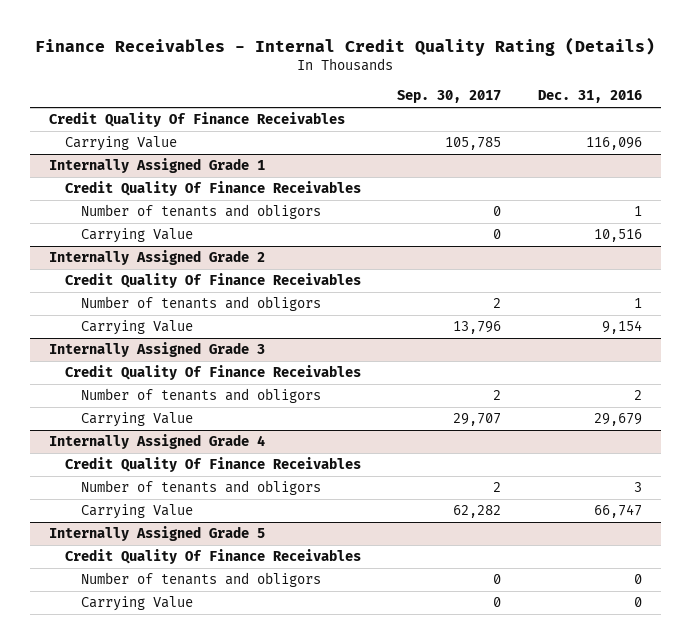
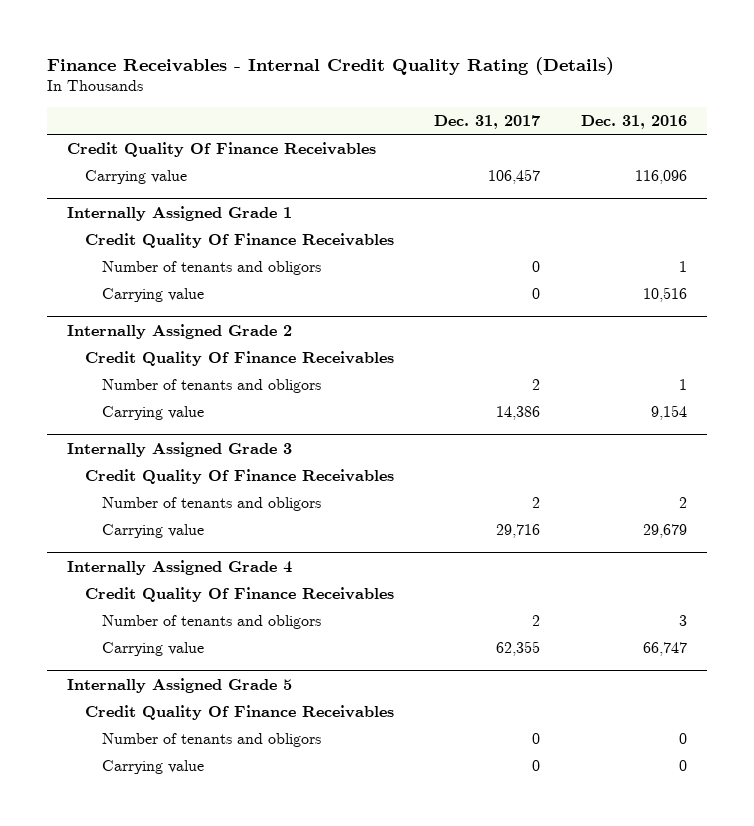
[397,90,502,104] Sep. 30, 2017 -> none
none -> [434,114,541,129] Dec. 31, 2017
[64,136,177,152] Carrying Value -> [84,169,187,184] Carrying value
[80,228,193,244] Carrying Value -> [102,287,205,302] Carrying value
[80,320,193,336] Carrying Value -> [102,405,205,420] Carrying value
[80,412,193,428] Carrying Value -> [102,523,205,538] Carrying value
[80,504,193,520] Carrying Value -> [102,641,205,656] Carrying value
[80,596,193,612] Carrying Value -> [102,759,205,774] Carrying value

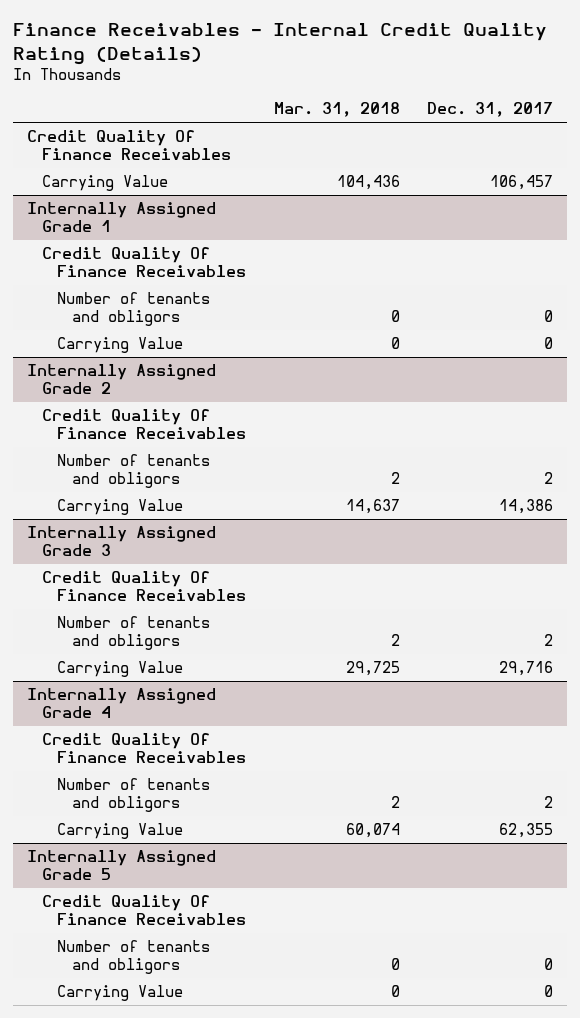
[580,114,687,129] Dec. 31, 2016 -> none
none -> [273,102,400,118] Mar. 31, 2018
[84,169,187,184] Carrying value -> [41,175,168,192] Carrying Value
[102,287,205,302] Carrying value -> [56,337,183,354] Carrying Value
[102,405,205,420] Carrying value -> [56,499,183,516] Carrying Value
[102,523,205,538] Carrying value -> [56,661,183,678] Carrying Value
[102,641,205,656] Carrying value -> [56,823,183,840] Carrying Value
[102,759,205,774] Carrying value -> [56,985,183,1002] Carrying Value

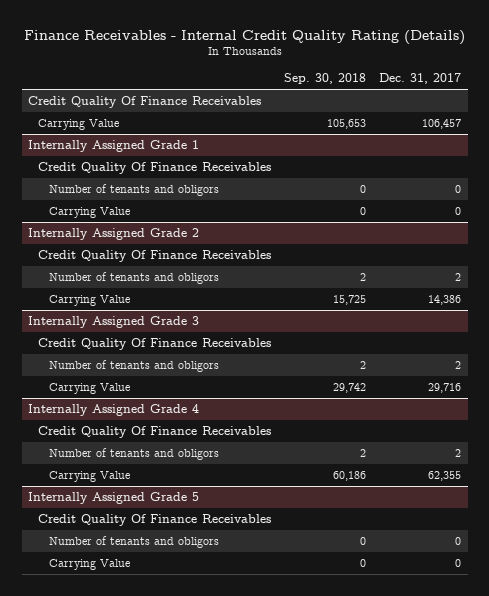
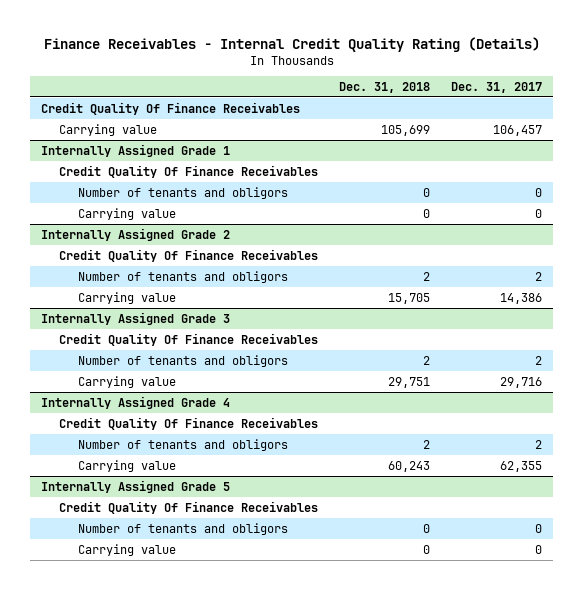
[284,73,367,85] Sep. 30, 2018 -> none
none -> [339,81,431,93] Dec. 31, 2018
[38,119,120,131] Carrying Value -> [59,123,158,136] Carrying value
[48,207,130,219] Carrying Value -> [77,207,176,220] Carrying value
[48,295,130,307] Carrying Value -> [77,291,176,304] Carrying value
[48,383,130,395] Carrying Value -> [77,375,176,388] Carrying value
[48,471,130,483] Carrying Value -> [77,459,176,472] Carrying value
[48,559,130,571] Carrying Value -> [77,543,176,556] Carrying value

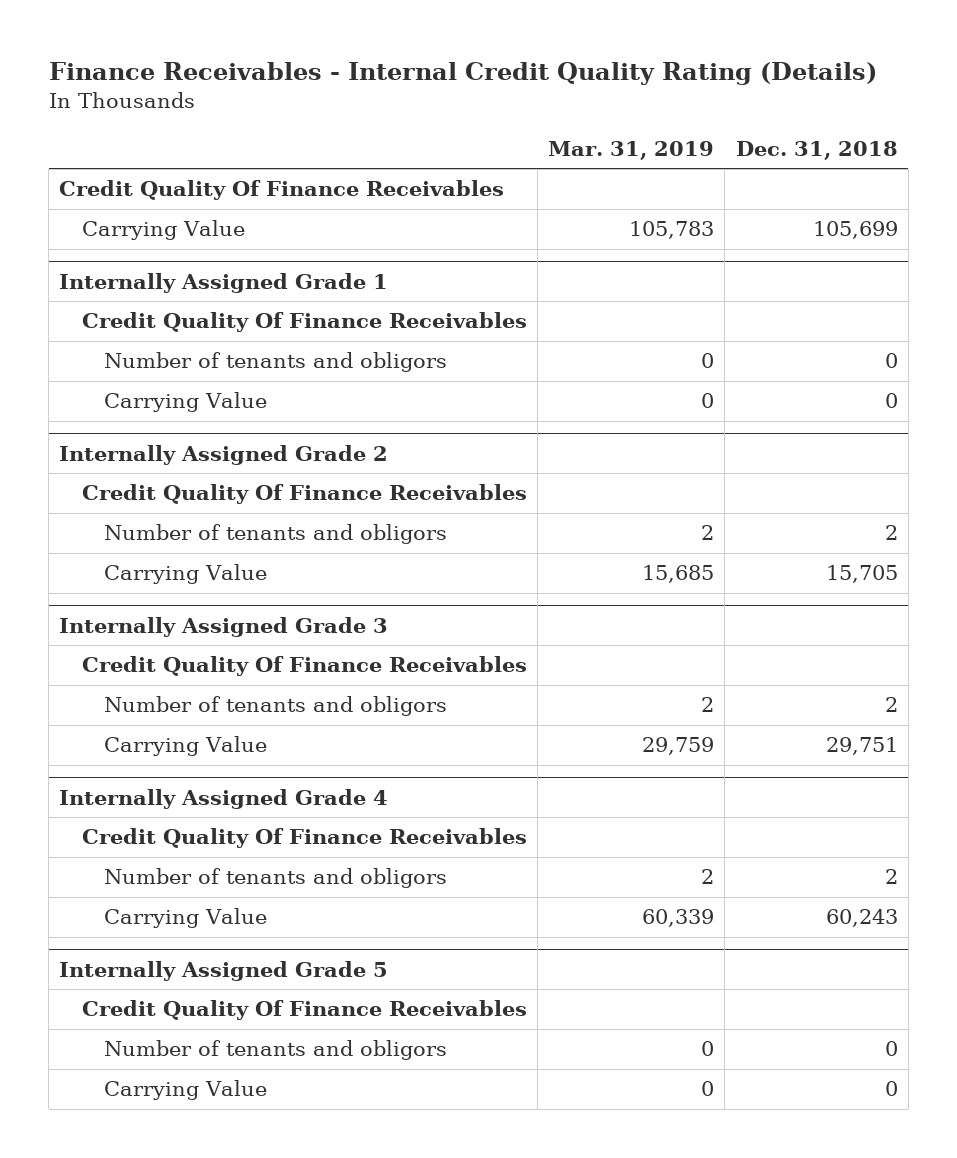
[451,81,543,93] Dec. 31, 2017 -> none
none -> [548,140,715,160] Mar. 31, 2019
[59,123,158,136] Carrying value -> [81,220,245,241] Carrying Value
[77,207,176,220] Carrying value -> [103,392,267,413] Carrying Value
[77,291,176,304] Carrying value -> [103,564,267,585] Carrying Value
[77,375,176,388] Carrying value -> [103,736,267,757] Carrying Value
[77,459,176,472] Carrying value -> [103,908,267,929] Carrying Value
[77,543,176,556] Carrying value -> [103,1080,267,1101] Carrying Value

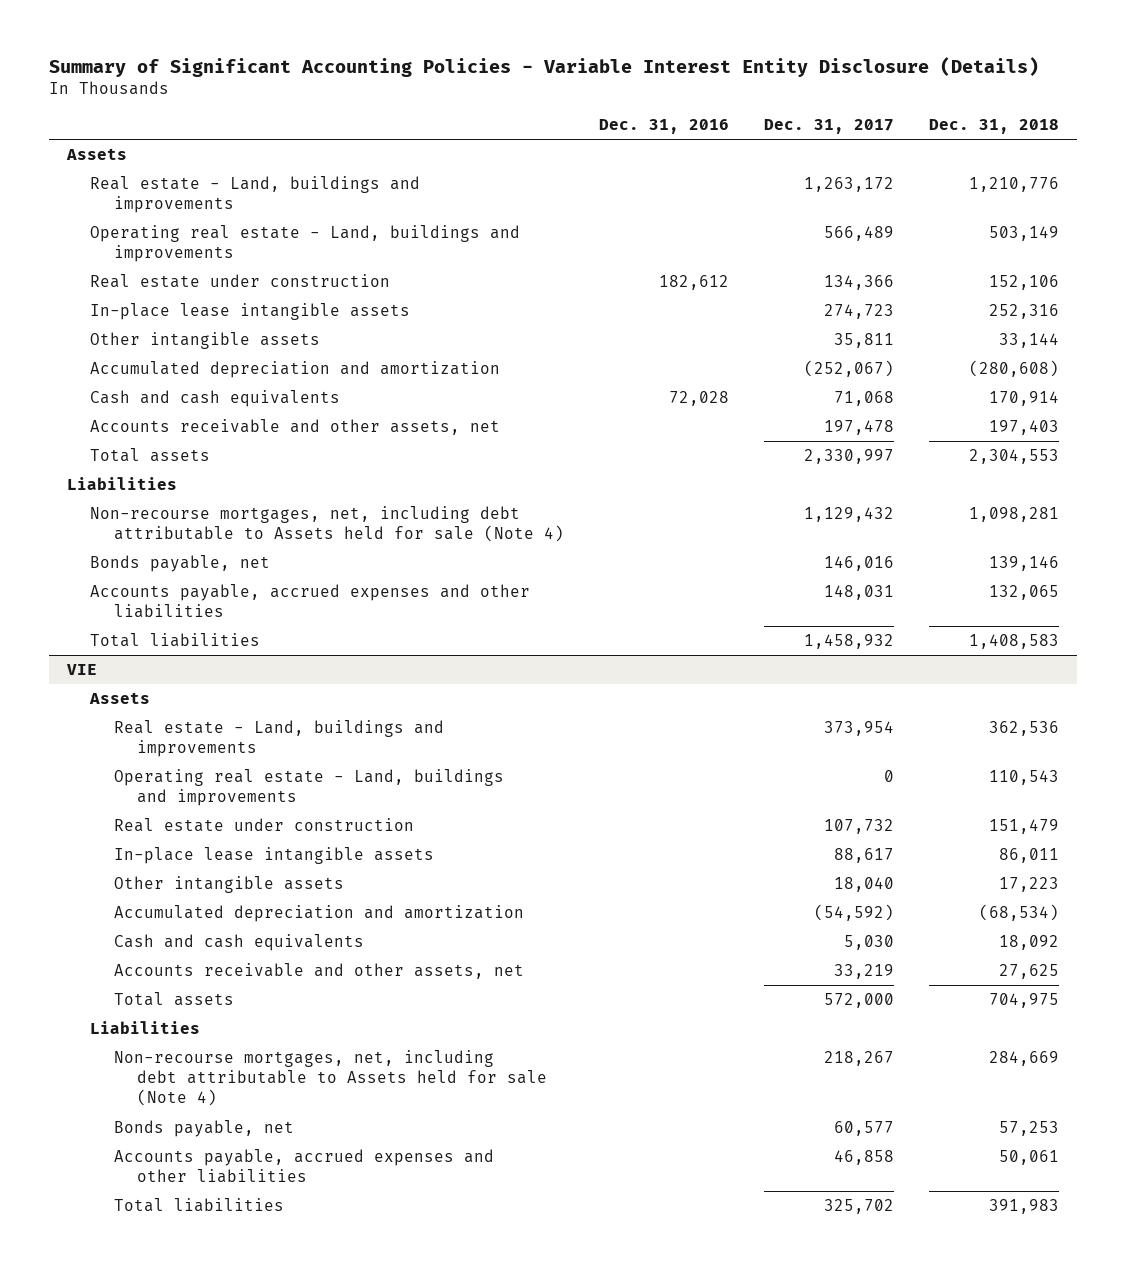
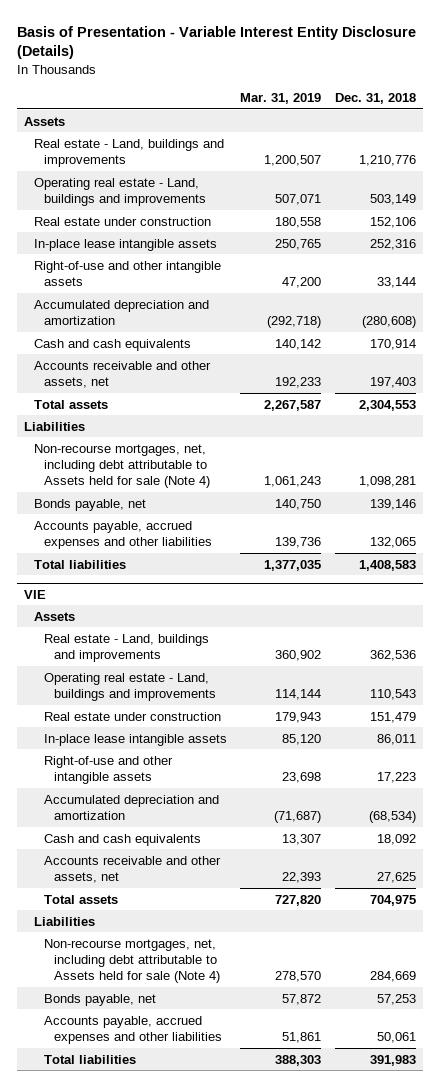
[49,57,1040,78] Summary of Significant Accounting Policies - Variable Interest Entity Disclosure (Details) -> [16,25,416,60] Basis of Presentation - Variable Interest Entity Disclosure (Details)
[598,118,729,134] Dec. 31, 2016 -> none
[764,118,895,134] Dec. 31, 2017 -> none
none -> [240,93,322,105] Mar. 31, 2019
[90,332,321,350] Other intangible assets -> [33,260,221,286] Right-of-use and other intangible assets
[113,876,344,894] Other intangible assets -> [43,755,173,784] Right-of-use and other intangible assets

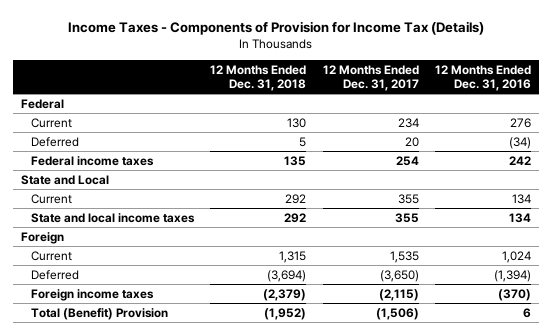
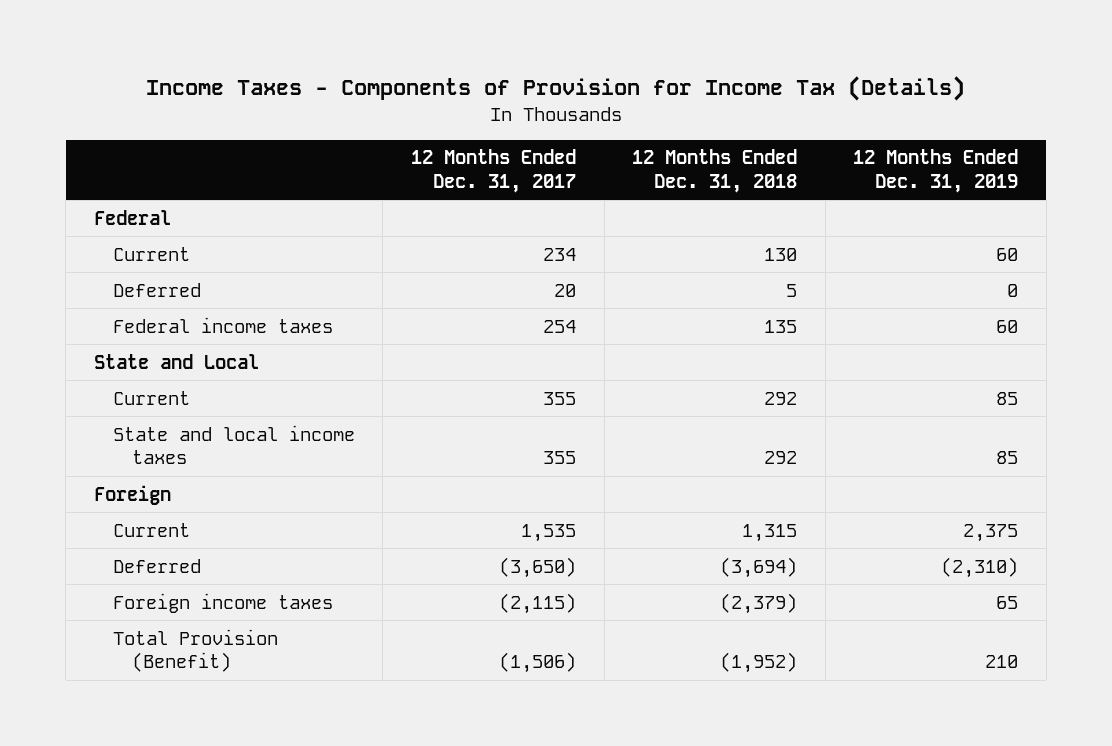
[434,64,531,91] 12 Months Ended Dec. 31, 2016 -> none
none -> [853,149,1019,193] 12 Months Ended Dec. 31, 2019
[31,307,169,320] Total (Benefit) Provision -> [112,628,278,673] Total Provision (Benefit)

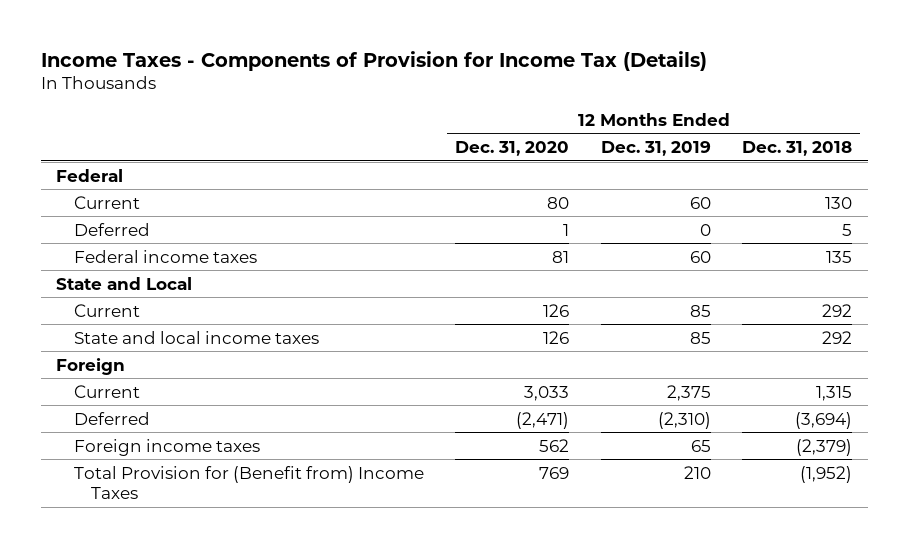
[411,149,577,193] 12 Months Ended Dec. 31, 2017 -> none
none -> [455,141,570,157] Dec. 31, 2020
[112,628,278,673] Total Provision (Benefit) -> [73,465,424,499] Total Provision for (Benefit from) Income Taxes

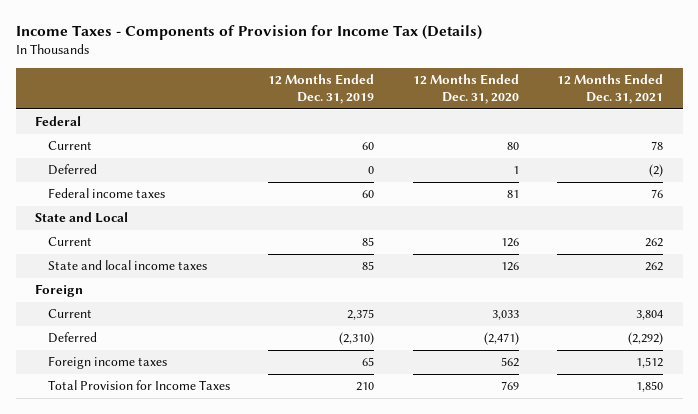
[742,141,853,157] Dec. 31, 2018 -> none
none -> [557,74,664,105] 12 Months Ended Dec. 31, 2021
[73,465,424,499] Total Provision for (Benefit from) Income Taxes -> [47,380,230,391] Total Provision for Income Taxes

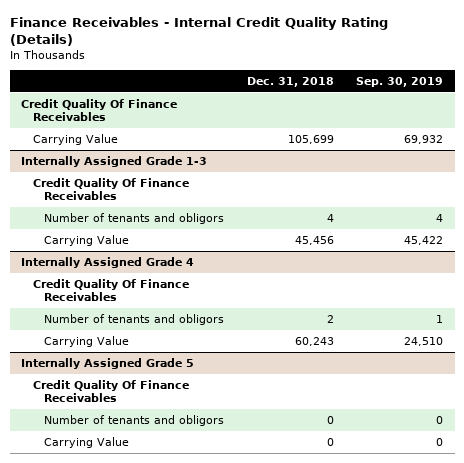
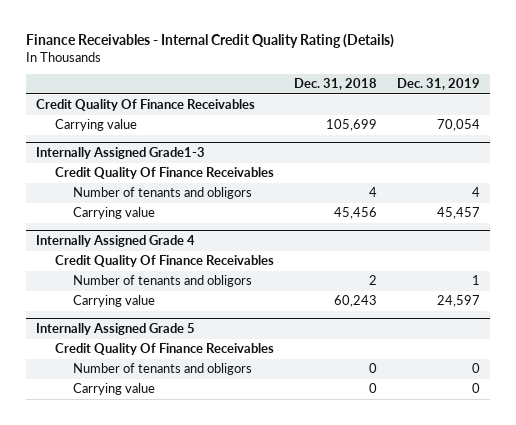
[356,77,444,88] Sep. 30, 2019 -> none
none -> [397,78,481,91] Dec. 31, 2019
[32,133,118,145] Carrying Value -> [54,119,137,132] Carrying value
[20,155,207,167] Internally Assigned Grade 1-3 -> [36,147,206,160] Internally Assigned Grade1-3
[44,234,130,246] Carrying Value -> [73,207,156,220] Carrying value
[44,335,130,347] Carrying Value -> [73,295,156,308] Carrying value
[44,436,130,448] Carrying Value -> [73,383,156,396] Carrying value

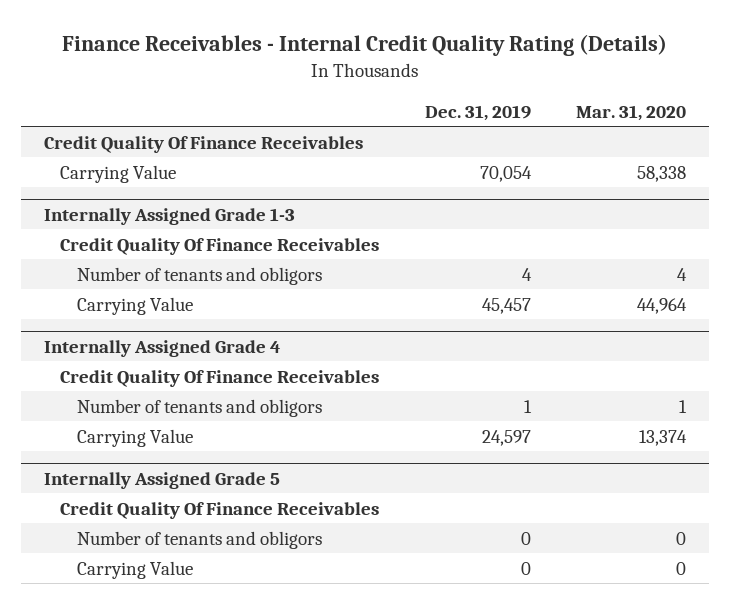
[293,78,377,91] Dec. 31, 2018 -> none
none -> [575,104,686,121] Mar. 31, 2020
[54,119,137,132] Carrying value -> [60,164,177,183] Carrying Value
[36,147,206,160] Internally Assigned Grade1-3 -> [43,207,295,225] Internally Assigned Grade 1-3
[73,207,156,220] Carrying value -> [77,296,194,315] Carrying Value
[73,295,156,308] Carrying value -> [77,428,194,447] Carrying Value
[73,383,156,396] Carrying value -> [77,560,194,579] Carrying Value

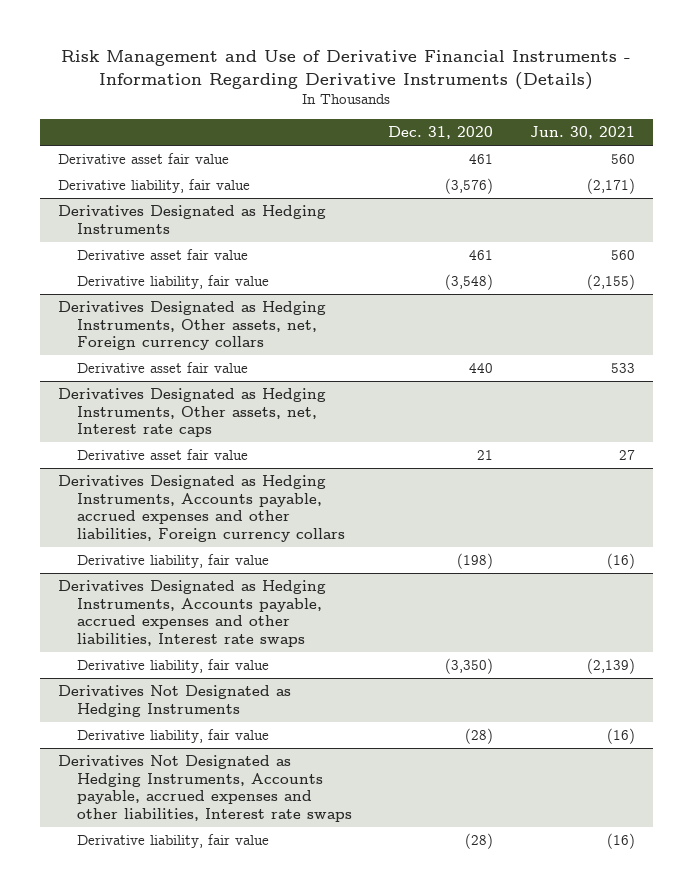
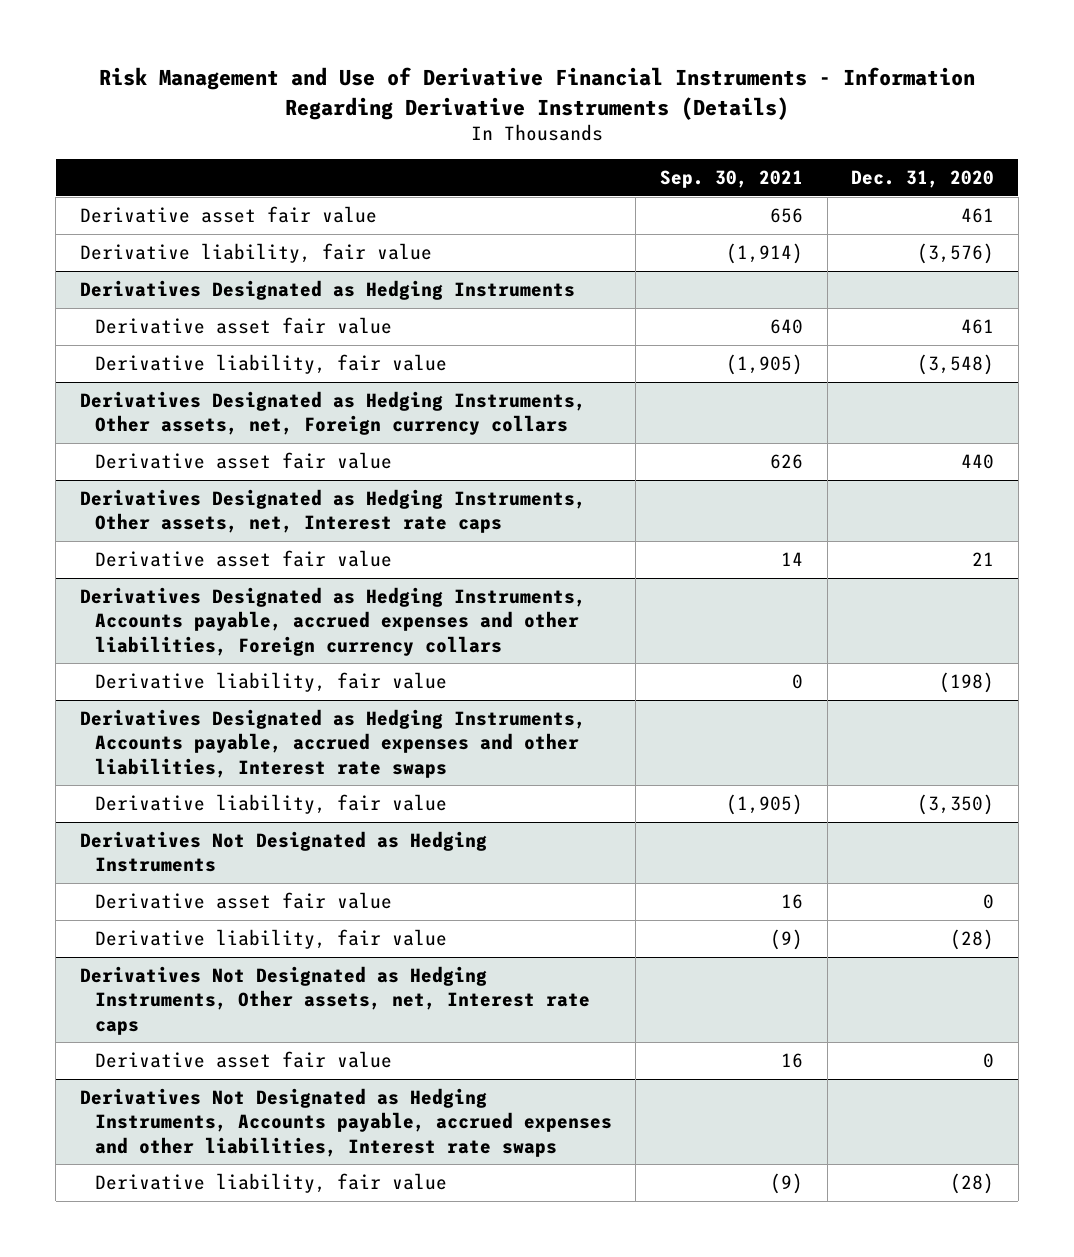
[529,126,635,140] Jun. 30, 2021 -> none
none -> [659,169,803,188] Sep. 30, 2021
none -> [94,891,392,909] Derivative asset fair value
none -> [80,965,590,1035] Derivatives Not Designated as Hedging Instruments, Other assets, net, Interest rate caps
none -> [94,1050,392,1068] Derivative asset fair value

